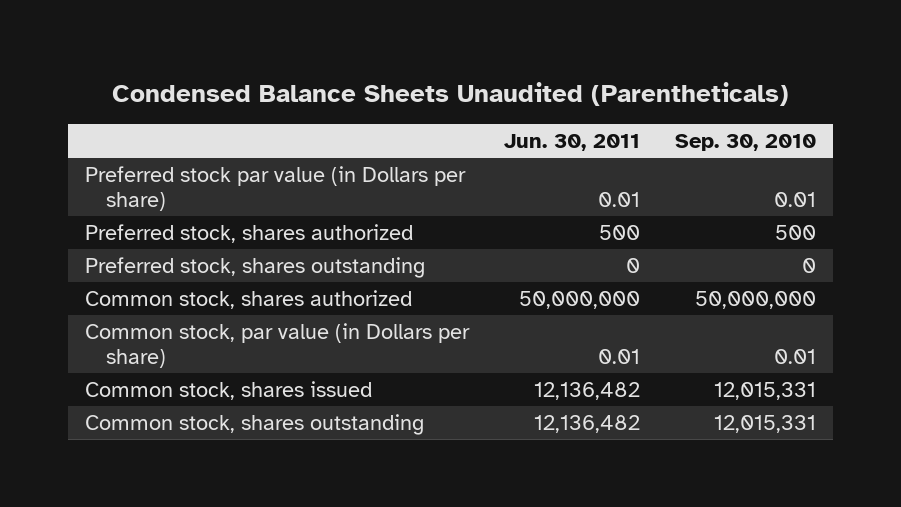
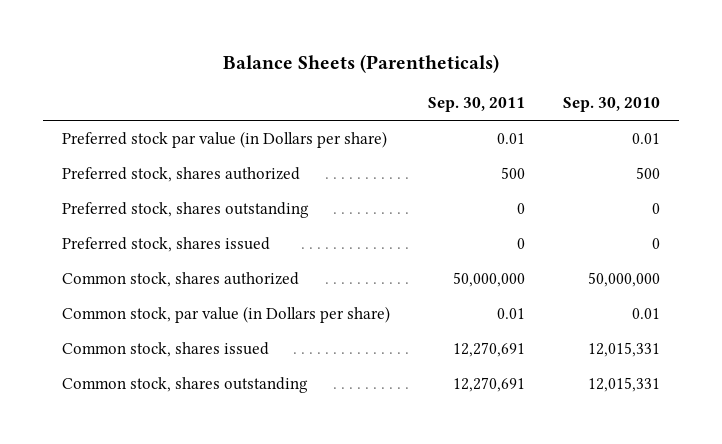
[111,82,789,107] Condensed Balance Sheets Unaudited (Parentheticals) -> [222,53,499,73] Balance Sheets (Parentheticals)
[504,134,641,152] Jun. 30, 2011 -> none
none -> [427,97,525,113] Sep. 30, 2011
none -> [61,236,270,252] Preferred stock, shares issued

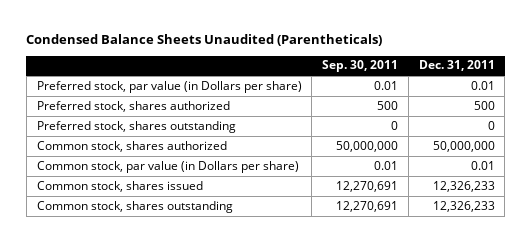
[222,53,499,73] Balance Sheets (Parentheticals) -> [26,34,383,47] Condensed Balance Sheets Unaudited (Parentheticals)
[562,97,660,113] Sep. 30, 2010 -> none
none -> [418,60,495,72] Dec. 31, 2011
[61,130,387,148] Preferred stock par value (in Dollars per share) -> [36,80,302,93] Preferred stock, par value (in Dollars per share)
[61,236,270,252] Preferred stock, shares issued -> none

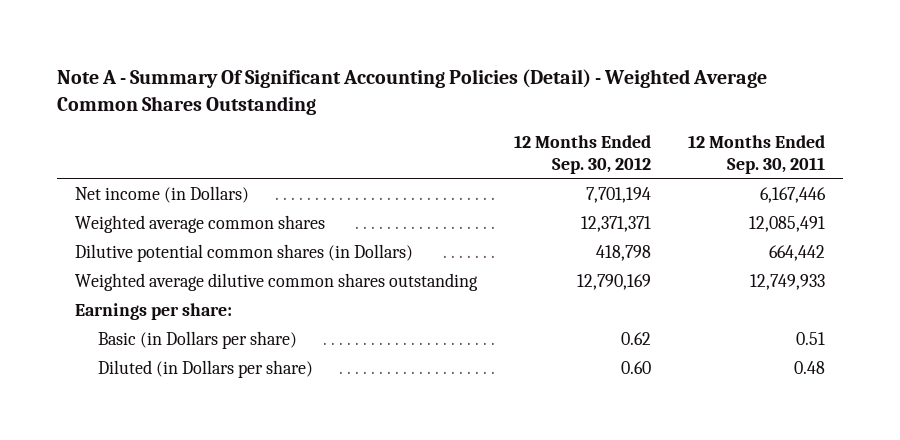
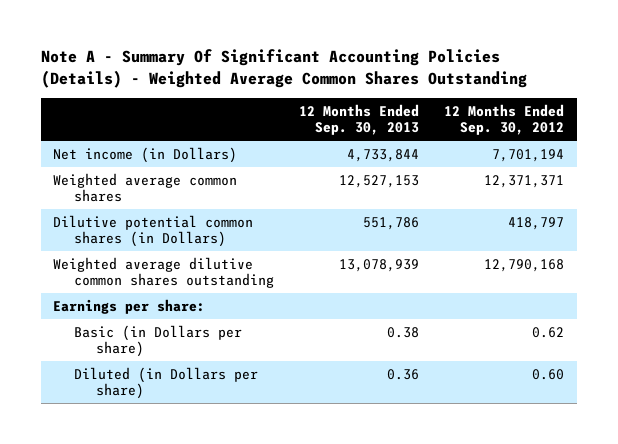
[56,68,767,115] Note A - Summary Of Significant Accounting Policies (Detail) - Weighted Average Common Shares Outstanding -> [40,49,527,89] Note A - Summary Of Significant Accounting Policies (Details) - Weighted Average Common Shares Outstanding
[687,135,825,175] 12 Months Ended Sep. 30, 2011 -> none
none -> [299,103,420,136] 12 Months Ended Sep. 30, 2013
[595,245,651,262] 418,798 -> [508,216,565,230] 418,797
[576,274,651,291] 12,790,169 -> [484,258,565,272] 12,790,168

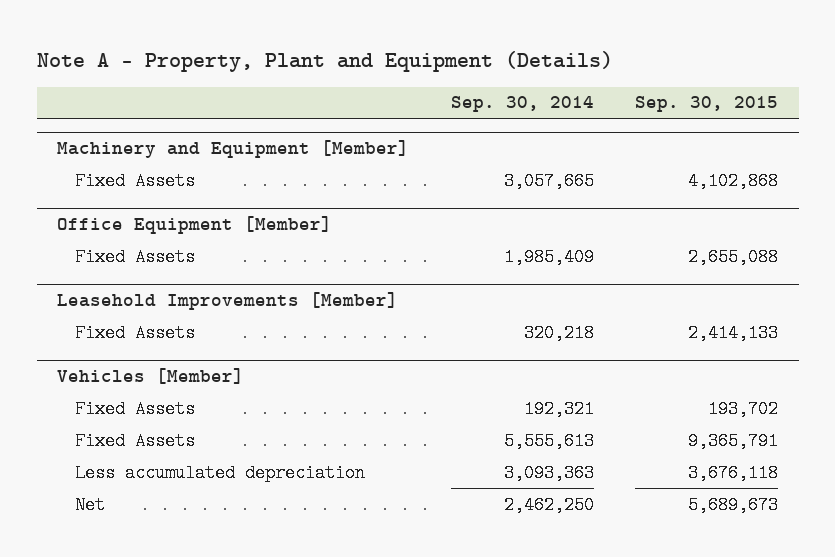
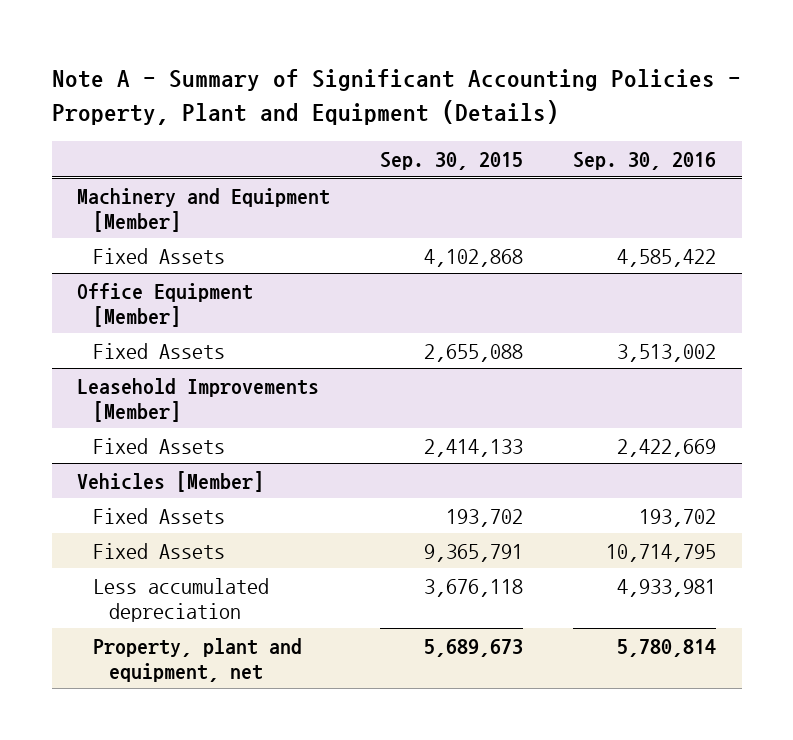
[36,50,613,72] Note A - Property, Plant and Equipment (Details) -> [51,68,741,125] Note A - Summary of Significant Accounting Policies - Property, Plant and Equipment (Details)
[450,96,594,113] Sep. 30, 2014 -> none
none -> [573,151,717,170] Sep. 30, 2016
[75,495,106,514] Net -> [92,637,302,682] Property, plant and equipment, net

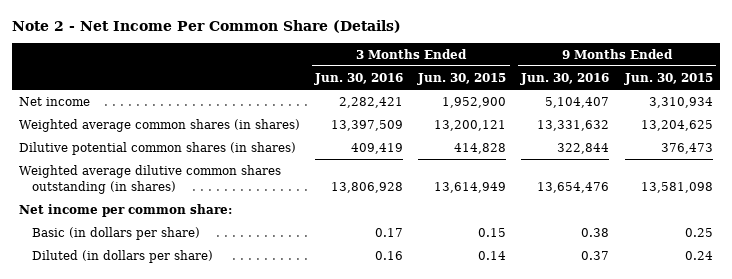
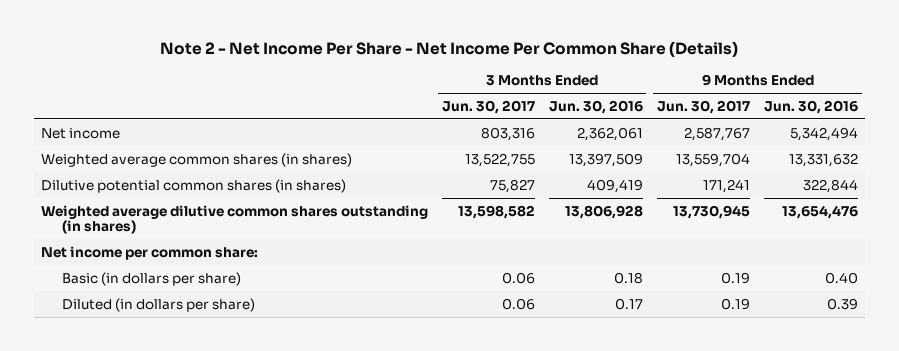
[11,19,401,33] Note 2 - Net Income Per Common Share (Details) -> [160,41,739,58] Note 2 - Net Income Per Share - Net Income Per Common Share (Details)
[417,72,507,85] Jun. 30, 2015 -> none
[623,72,713,85] Jun. 30, 2015 -> none
none -> [441,99,535,114] Jun. 30, 2017
none -> [656,99,750,114] Jun. 30, 2017
[339,97,404,109] 2,282,421 -> [576,126,643,141] 2,362,061
[545,97,610,109] 5,104,407 -> [790,126,859,141] 5,342,494
[375,228,404,238] 0.17 -> [613,271,643,284] 0.18
[581,228,610,238] 0.38 -> [825,271,859,284] 0.40
[375,251,404,261] 0.16 -> [614,297,643,310] 0.17
[581,251,610,261] 0.37 -> [827,297,859,310] 0.39

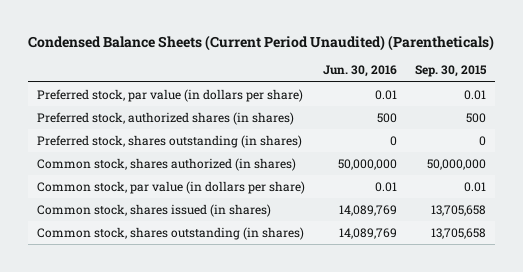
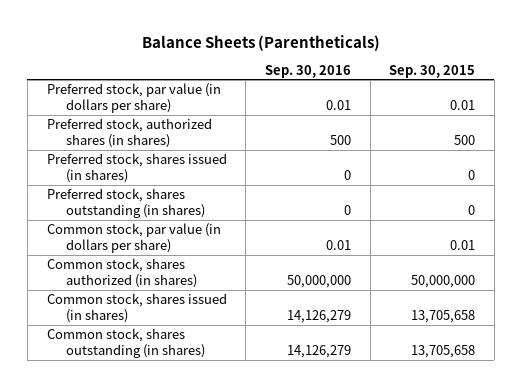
[27,34,494,51] Condensed Balance Sheets (Current Period Unaudited) (Parentheticals) -> [141,34,380,51] Balance Sheets (Parentheticals)
[322,65,397,78] Jun. 30, 2016 -> none
none -> [264,64,351,78] Sep. 30, 2016
none -> [46,153,227,183] Preferred stock, shares issued (in shares)
[36,157,296,171] Common stock, shares authorized (in shares) -> [46,258,198,288] Common stock, shares authorized (in shares)

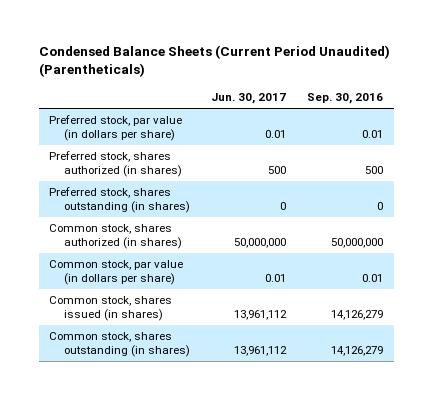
[141,34,380,51] Balance Sheets (Parentheticals) -> [38,45,390,78] Condensed Balance Sheets (Current Period Unaudited) (Parentheticals)
[389,64,476,78] Sep. 30, 2015 -> none
none -> [211,93,287,105] Jun. 30, 2017
[46,153,227,183] Preferred stock, shares issued (in shares) -> none
[46,118,212,148] Preferred stock, authorized shares (in shares) -> [49,151,182,178] Preferred stock, shares authorized (in shares)
[46,223,221,253] Common stock, par value (in dollars per share) -> [49,260,184,286] Common stock, par value (in dollars per share)

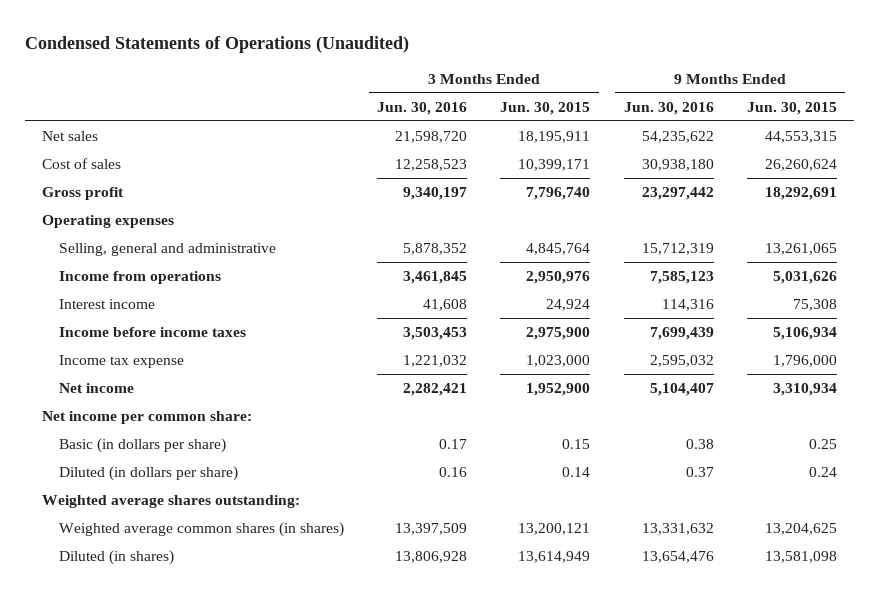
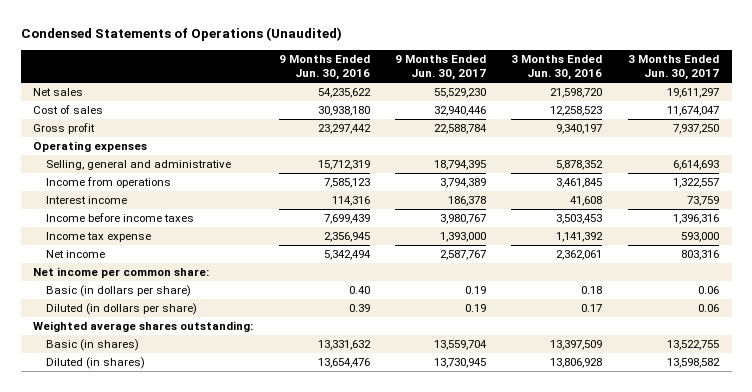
[500,101,591,115] Jun. 30, 2015 -> none
[747,101,838,115] Jun. 30, 2015 -> none
none -> [395,55,487,81] 9 Months Ended Jun. 30, 2017
none -> [627,55,719,81] 3 Months Ended Jun. 30, 2017
[402,354,467,367] 1,221,032 -> [556,232,604,243] 1,141,392
[649,354,714,367] 2,595,032 -> [323,232,370,243] 2,356,945
[402,382,467,396] 2,282,421 -> [556,250,603,261] 2,362,061
[649,382,714,396] 5,104,407 -> [323,250,371,261] 5,342,494
[438,438,467,449] 0.17 -> [581,286,603,295] 0.18
[685,438,714,449] 0.38 -> [348,286,370,295] 0.40
[438,466,467,477] 0.16 -> [581,304,603,313] 0.17
[685,466,714,477] 0.37 -> [348,304,370,313] 0.39
[58,521,344,537] Weighted average common shares (in shares) -> [46,339,140,352] Basic (in shares)

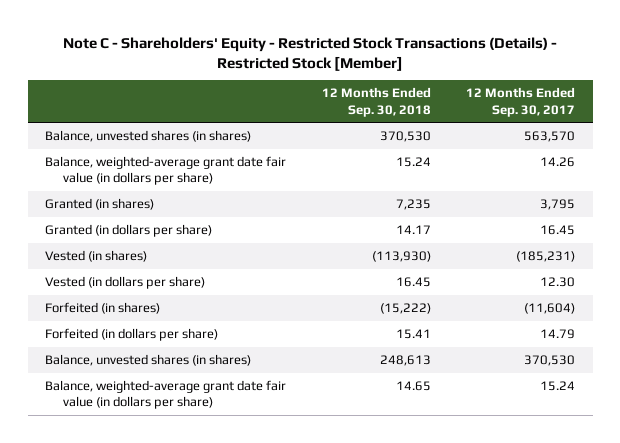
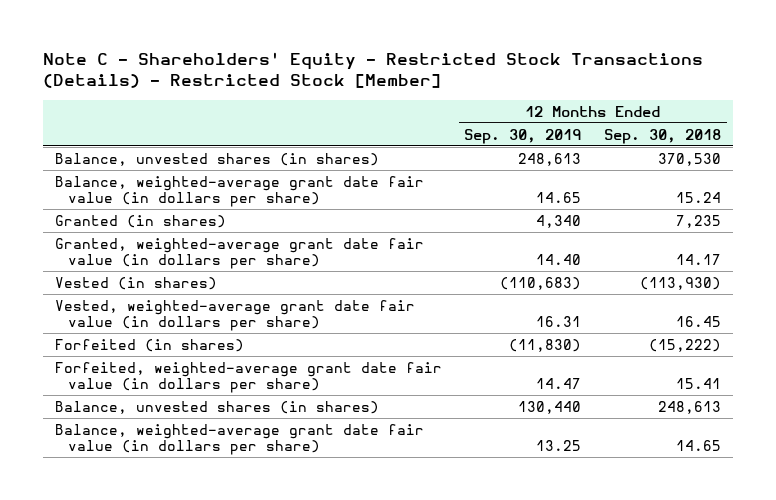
[465,87,575,117] 12 Months Ended Sep. 30, 2017 -> none
none -> [464,128,582,144] Sep. 30, 2019
[45,223,213,237] Granted (in dollars per share) -> [54,237,424,269] Granted, weighted-average grant date fair value (in dollars per share)
[45,275,206,289] Vested (in dollars per share) -> [54,299,415,331] Vested, weighted-average grant date fair value (in dollars per share)
[45,327,219,341] Forfeited (in dollars per share) -> [54,361,442,393] Forfeited, weighted-average grant date fair value (in dollars per share)

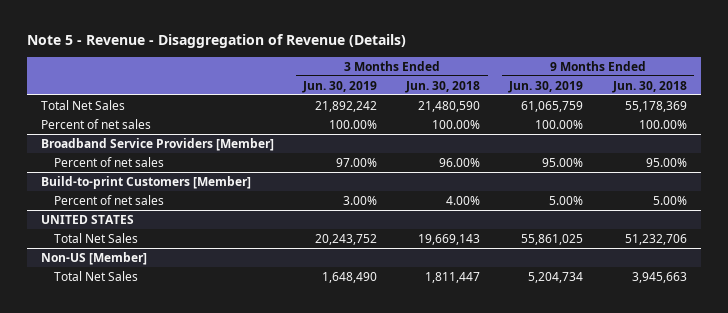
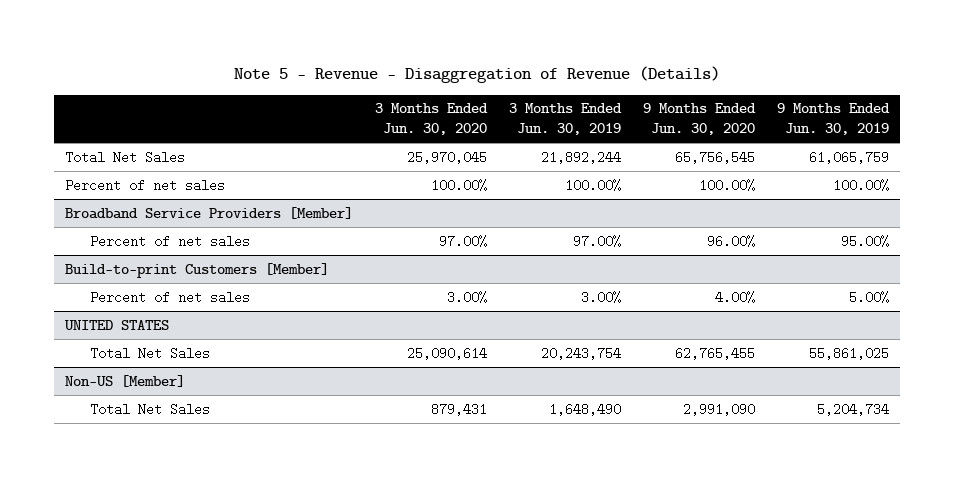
[405,80,481,93] Jun. 30, 2018 -> none
[611,80,687,93] Jun. 30, 2018 -> none
none -> [375,103,489,136] 3 Months Ended Jun. 30, 2020
none -> [643,103,757,136] 9 Months Ended Jun. 30, 2020
[315,100,378,112] 21,892,242 -> [541,150,622,164] 21,892,244
[315,233,378,245] 20,243,752 -> [541,346,622,360] 20,243,754

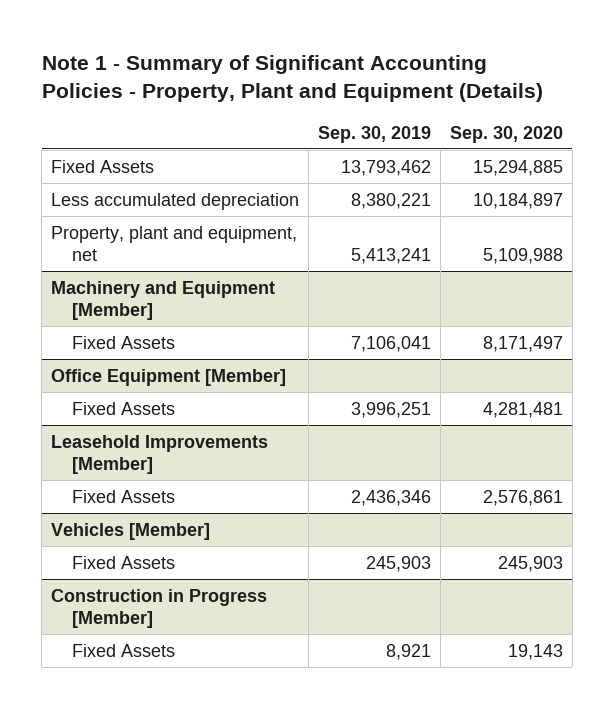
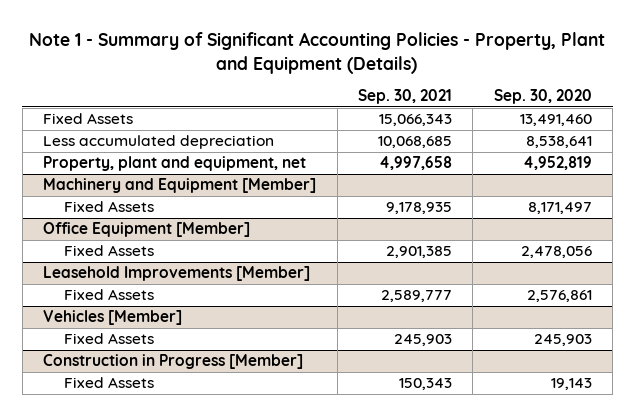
[317,125,431,143] Sep. 30, 2019 -> none
none -> [357,89,452,105] Sep. 30, 2021
[472,159,563,176] 15,294,885 -> [519,114,592,127] 13,491,460
[472,192,563,209] 10,184,897 -> [525,136,592,149] 8,538,641
[482,247,563,264] 5,109,988 -> [522,156,592,171] 4,952,819
[482,401,563,418] 4,281,481 -> [520,246,592,259] 2,478,056

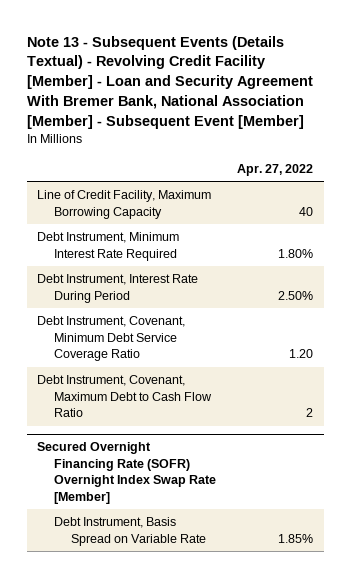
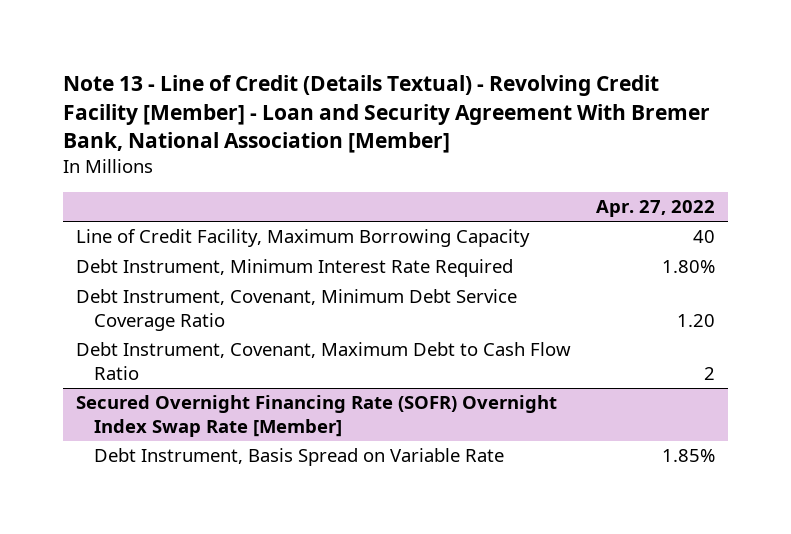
[26,35,313,129] Note 13 - Subsequent Events (Details Textual) - Revolving Credit Facility [Member] - Loan and Security Agreement With Bremer Bank, National Association [Member] - Subsequent Event [Member] -> [62,75,710,154] Note 13 - Line of Credit (Details Textual) - Revolving Credit Facility [Member] - Loan and Security Agreement With Bremer Bank, National Association [Member]
[37,274,199,303] Debt Instrument, Interest Rate During Period -> none

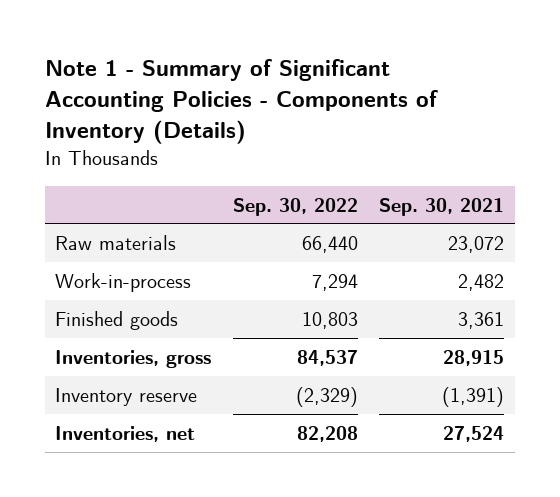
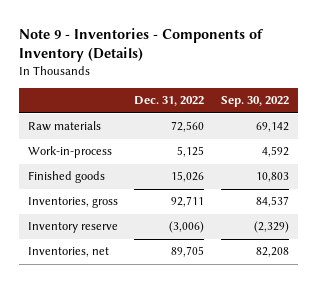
[44,58,438,145] Note 1 - Summary of Significant Accounting Policies - Components of Inventory (Details) -> [19,27,265,63] Note 9 - Inventories - Components of Inventory (Details)
[379,197,505,216] Sep. 30, 2021 -> none
none -> [134,96,205,107] Dec. 31, 2022
[301,235,358,253] 66,440 -> [256,122,290,133] 69,142
[311,273,358,291] 7,294 -> [262,146,290,158] 4,592

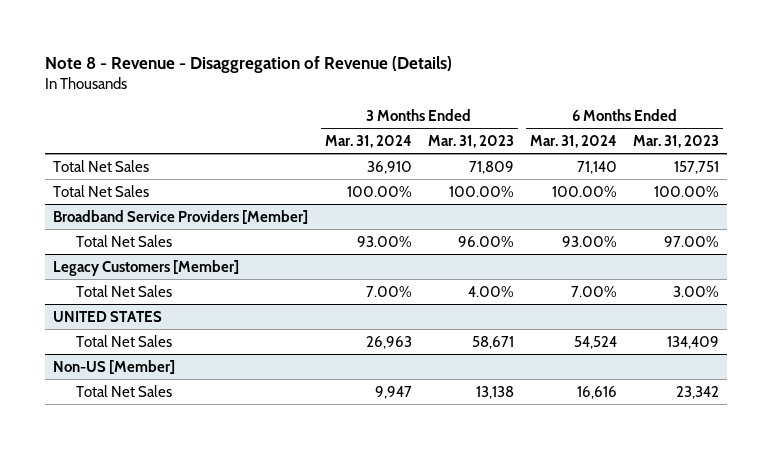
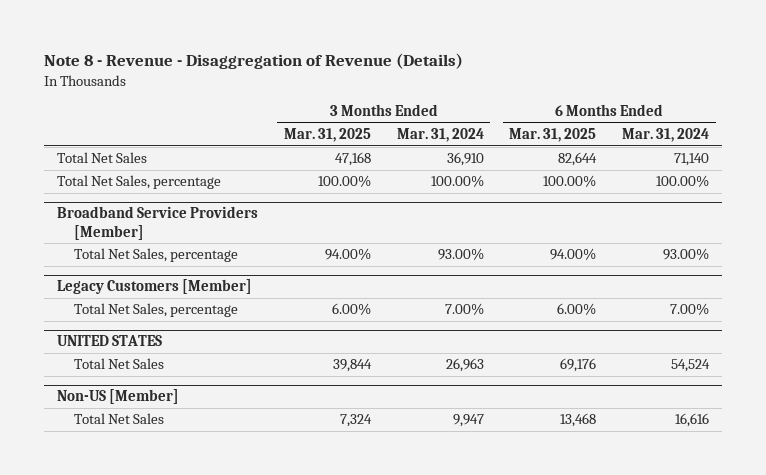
[427,135,514,149] Mar. 31, 2023 -> none
[633,135,720,149] Mar. 31, 2023 -> none
none -> [283,128,371,143] Mar. 31, 2025
none -> [509,128,597,143] Mar. 31, 2025
[53,184,150,197] Total Net Sales -> [57,175,222,190] Total Net Sales, percentage
[75,234,172,247] Total Net Sales -> [73,248,238,263] Total Net Sales, percentage
[75,284,172,297] Total Net Sales -> [73,303,238,318] Total Net Sales, percentage

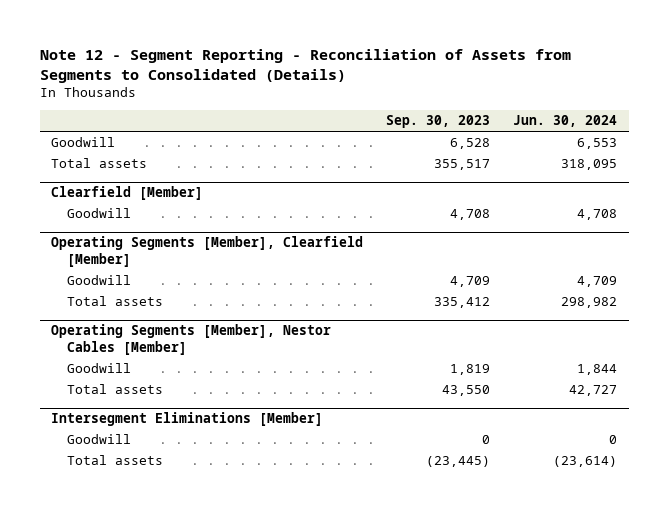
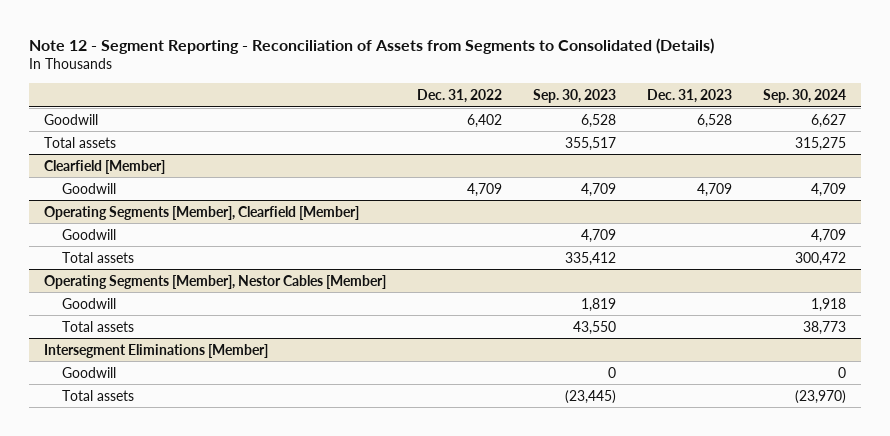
[513,115,618,128] Jun. 30, 2024 -> none
none -> [417,88,503,103] Dec. 31, 2022
none -> [646,88,732,103] Dec. 31, 2023
none -> [762,88,846,103] Sep. 30, 2024
[450,209,491,221] 4,708 -> [580,182,616,197] 4,709

